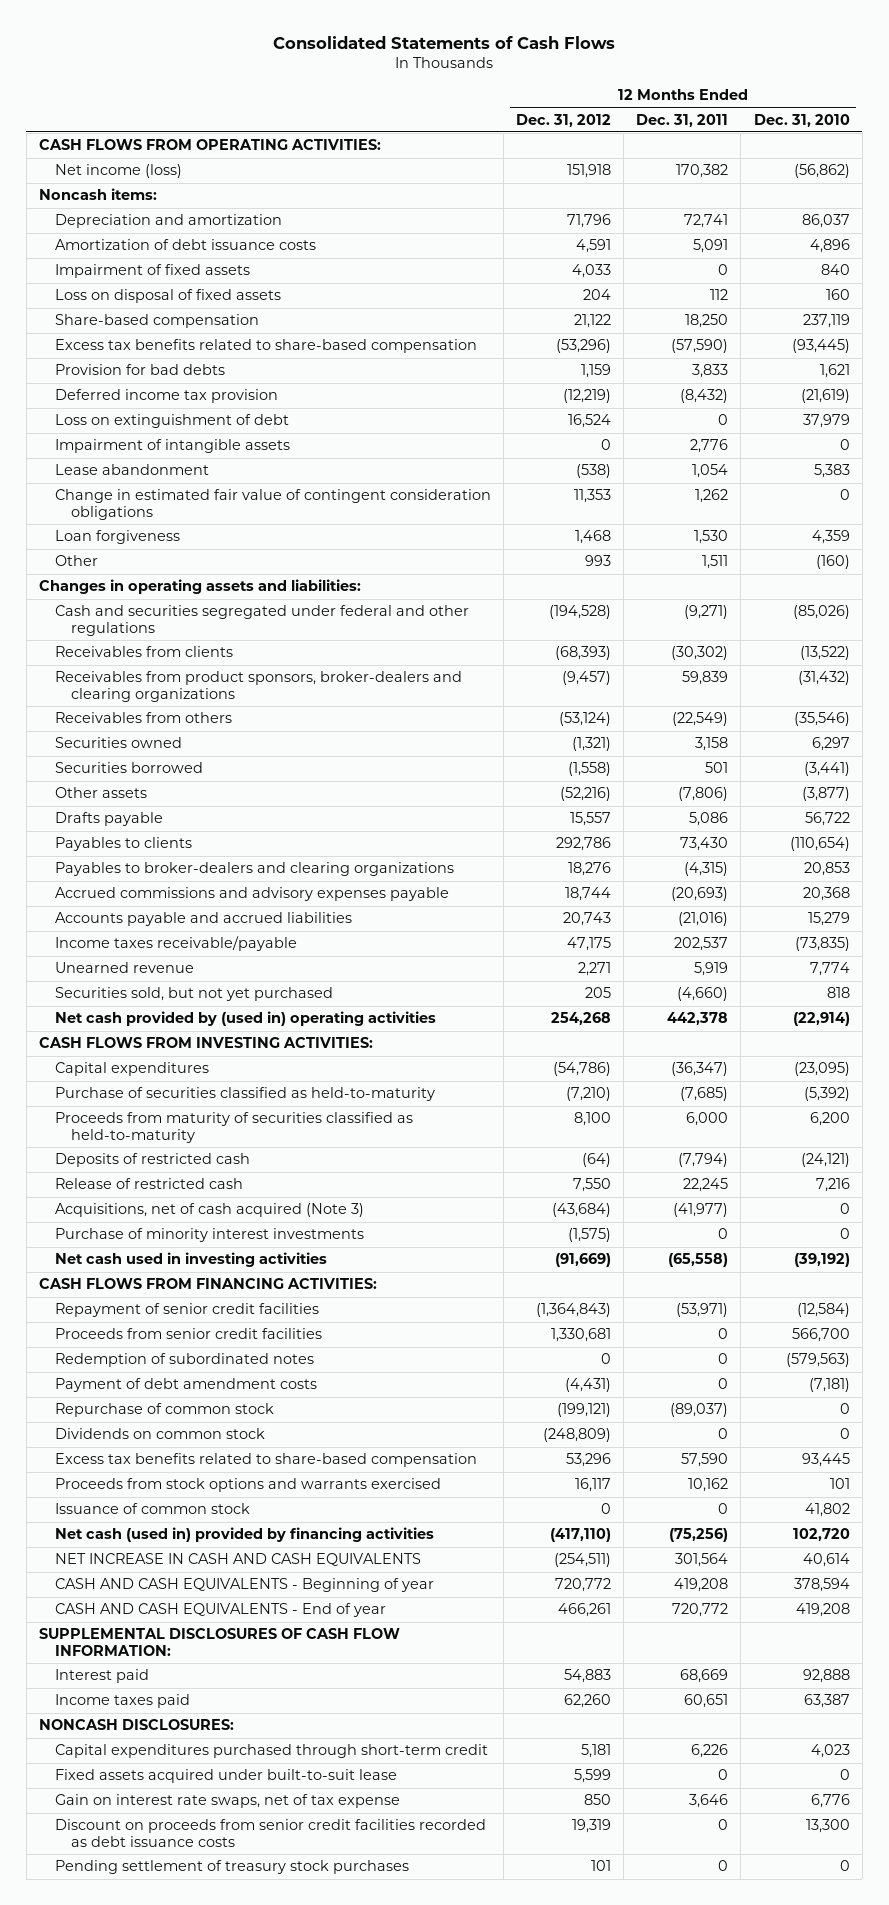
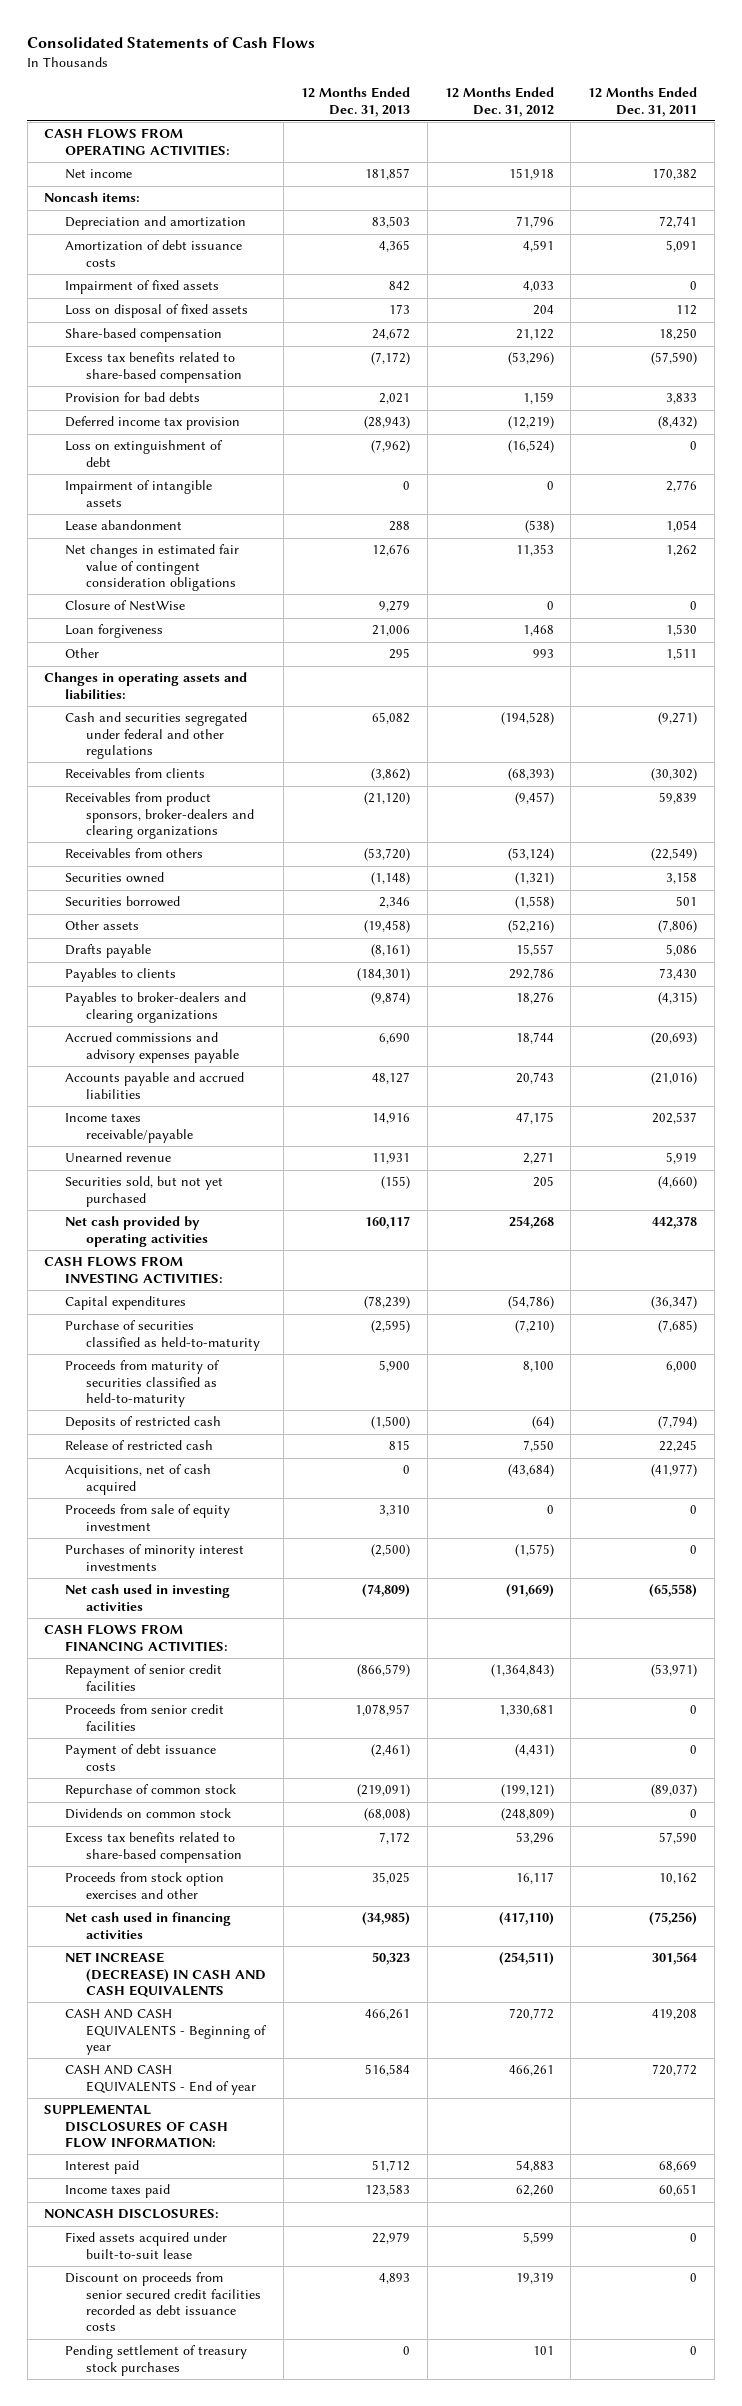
[753,113,850,127] Dec. 31, 2010 -> none
none -> [300,87,410,117] 12 Months Ended Dec. 31, 2013
[54,164,182,179] Net income (loss) -> [65,169,133,180] Net income
[568,414,612,429] 16,524 -> [507,440,554,454] (16,524)
[54,489,491,521] Change in estimated fair value of contingent consideration obligations -> [65,544,240,592] Net changes in estimated fair value of contingent consideration obligations
none -> [65,600,186,612] Closure of NestWise
[54,1011,436,1027] Net cash provided by (used in) operating activities -> [65,1216,209,1247] Net cash provided by operating activities
[54,1203,364,1218] Acquisitions, net of cash acquired (Note 3) -> [65,1464,212,1495] Acquisitions, net of cash acquired
none -> [65,1504,231,1531] Proceeds from sale of equity investment
[54,1228,364,1243] Purchase of minority interest investments -> [65,1544,245,1571] Purchases of minority interest investments
[54,1353,314,1368] Redemption of subordinated notes -> none
[54,1378,317,1393] Payment of debt amendment costs -> [65,1744,217,1771] Payment of debt issuance costs
[54,1503,250,1515] Issuance of common stock -> none
[54,1478,441,1493] Proceeds from stock options and warrants exercised -> [65,1872,225,1899] Proceeds from stock option exercises and other
[54,1527,434,1543] Net cash (used in) provided by financing activities -> [65,1912,232,1939] Net cash used in financing activities
[54,1553,421,1567] NET INCREASE IN CASH AND CASH EQUIVALENTS -> [65,1952,267,1998] NET INCREASE (DECREASE) IN CASH AND CASH EQUIVALENTS
[54,1744,488,1759] Capital expenditures purchased through short-term credit -> none
[54,1794,400,1809] Gain on interest rate swaps, net of tax expense -> none
[54,1819,486,1848] Discount on proceeds from senior credit facilities recorded as debt issuance costs -> [65,2272,262,2332] Discount on proceeds from senior secured credit facilities recorded as debt issuance costs

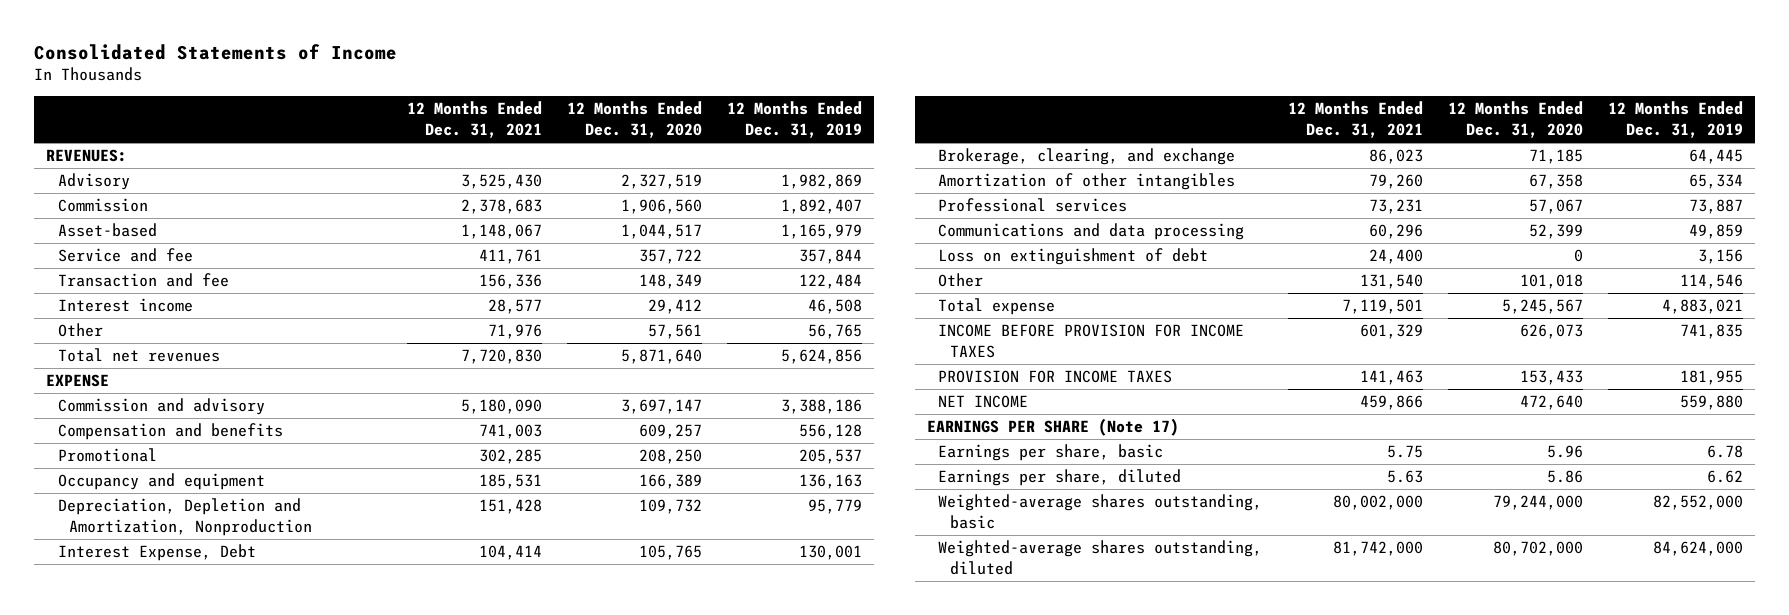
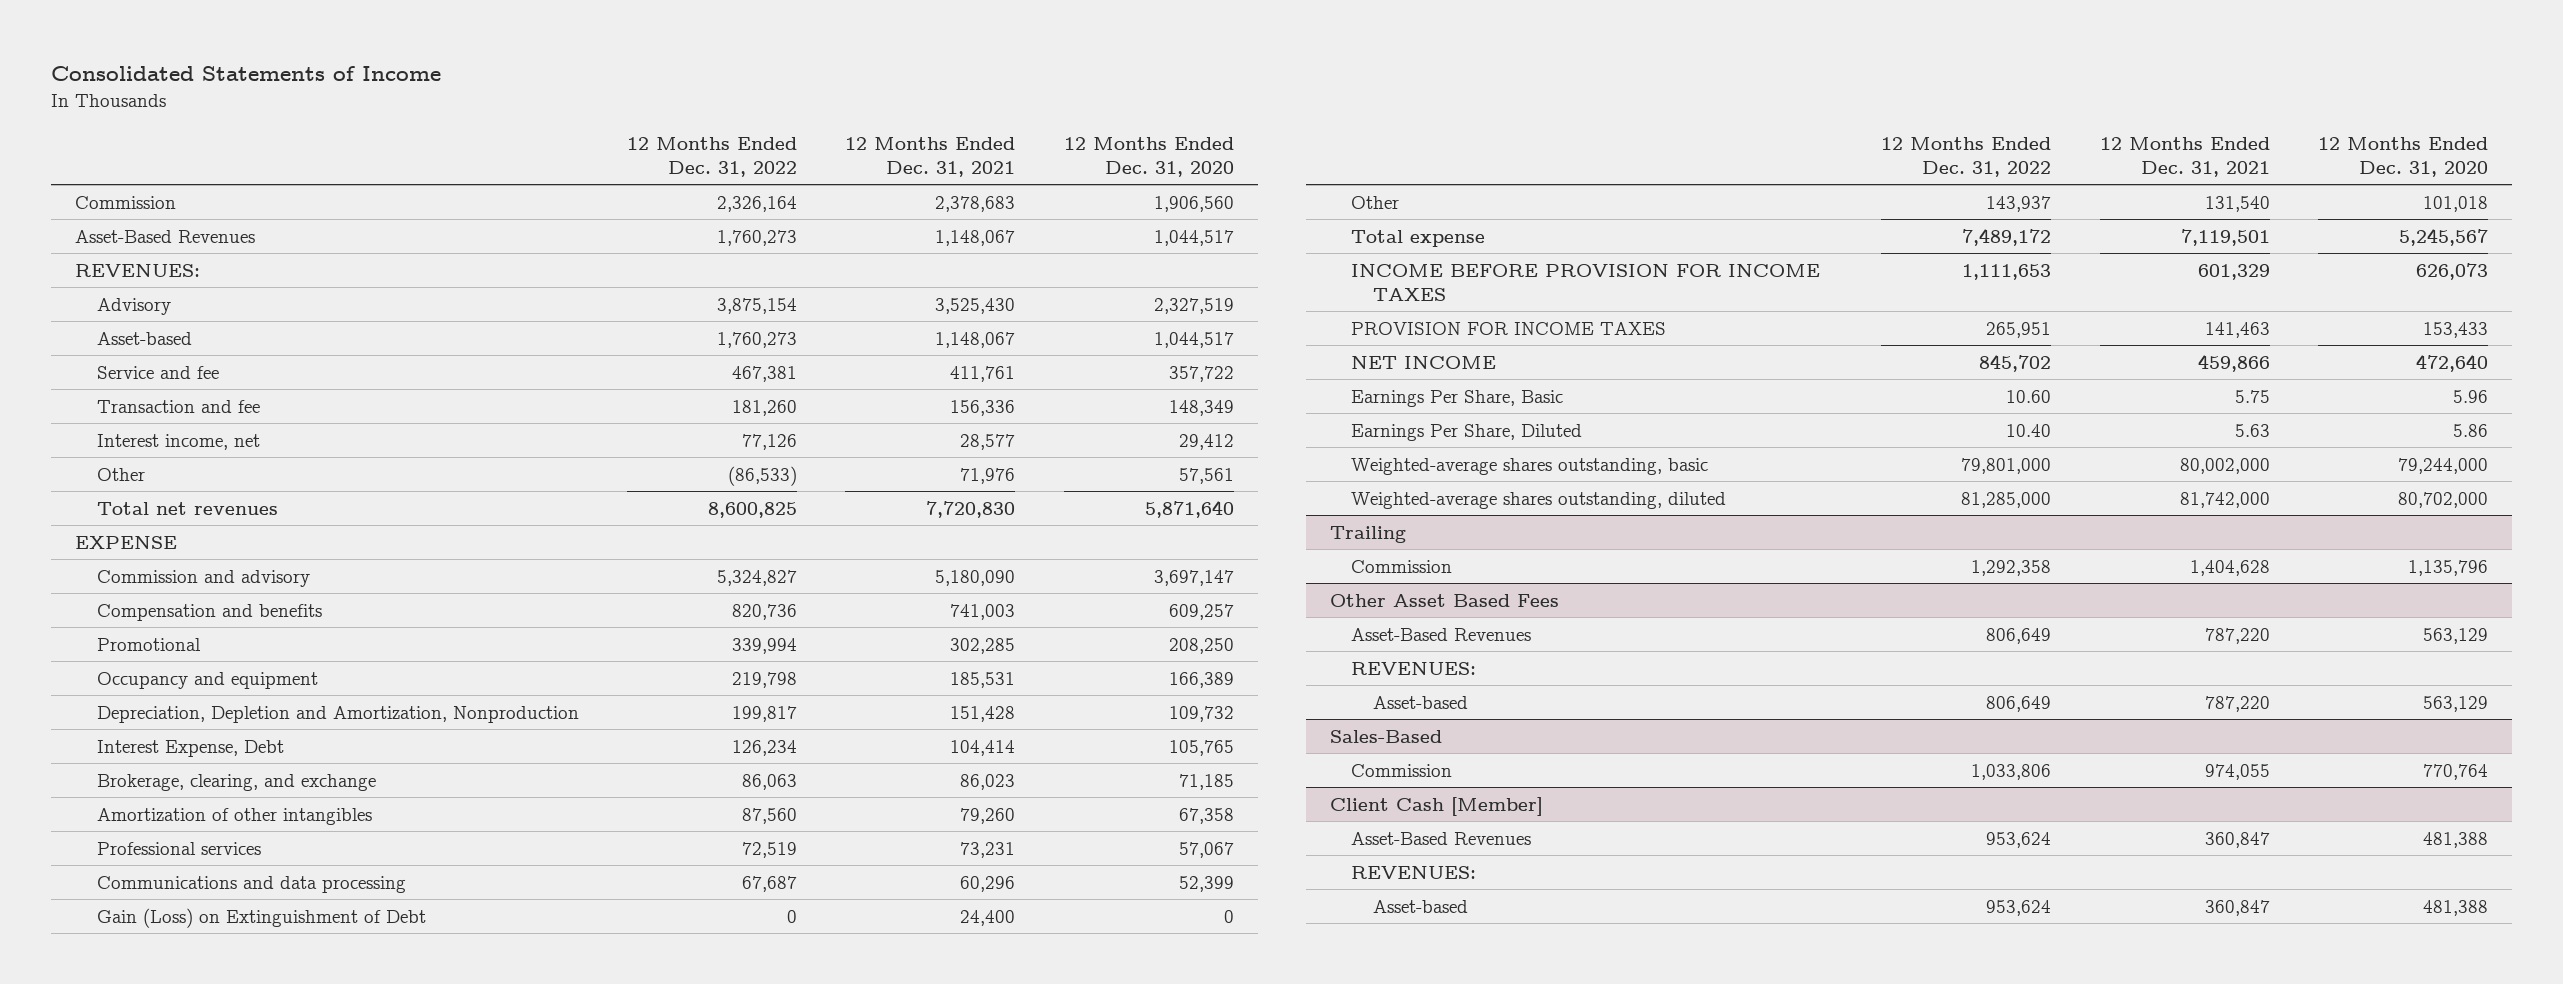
[726,101,862,139] 12 Months Ended Dec. 31, 2019 -> none
none -> [627,136,798,177] 12 Months Ended Dec. 31, 2022
[57,198,148,213] Commission -> [75,195,177,209] Commission
none -> [75,229,256,243] Asset-Based Revenues
[57,298,193,313] Interest income -> [97,433,261,450] Interest income, net
[938,248,1209,266] Loss on extinguishment of debt -> [97,907,427,928] Gain (Loss) on Extinguishment of Debt
[927,418,1180,437] EARNINGS PER SHARE (Note 17) -> none
[938,444,1164,462] Earnings per share, basic -> [1351,389,1564,407] Earnings Per Share, Basic
[938,469,1182,487] Earnings per share, diluted -> [1351,423,1583,441] Earnings Per Share, Diluted
none -> [1329,525,1406,543] Trailing
none -> [1351,559,1453,573] Commission
none -> [1329,593,1559,607] Other Asset Based Fees
none -> [1351,627,1532,641] Asset-Based Revenues
none -> [1351,661,1477,675] REVENUES:
none -> [1372,695,1468,709] Asset-based
none -> [1329,729,1442,743] Sales-Based
none -> [1351,763,1453,777] Commission
none -> [1329,796,1543,816] Client Cash [Member]
none -> [1351,831,1532,845] Asset-Based Revenues
none -> [1351,865,1477,879] REVENUES:
none -> [1372,899,1468,913] Asset-based

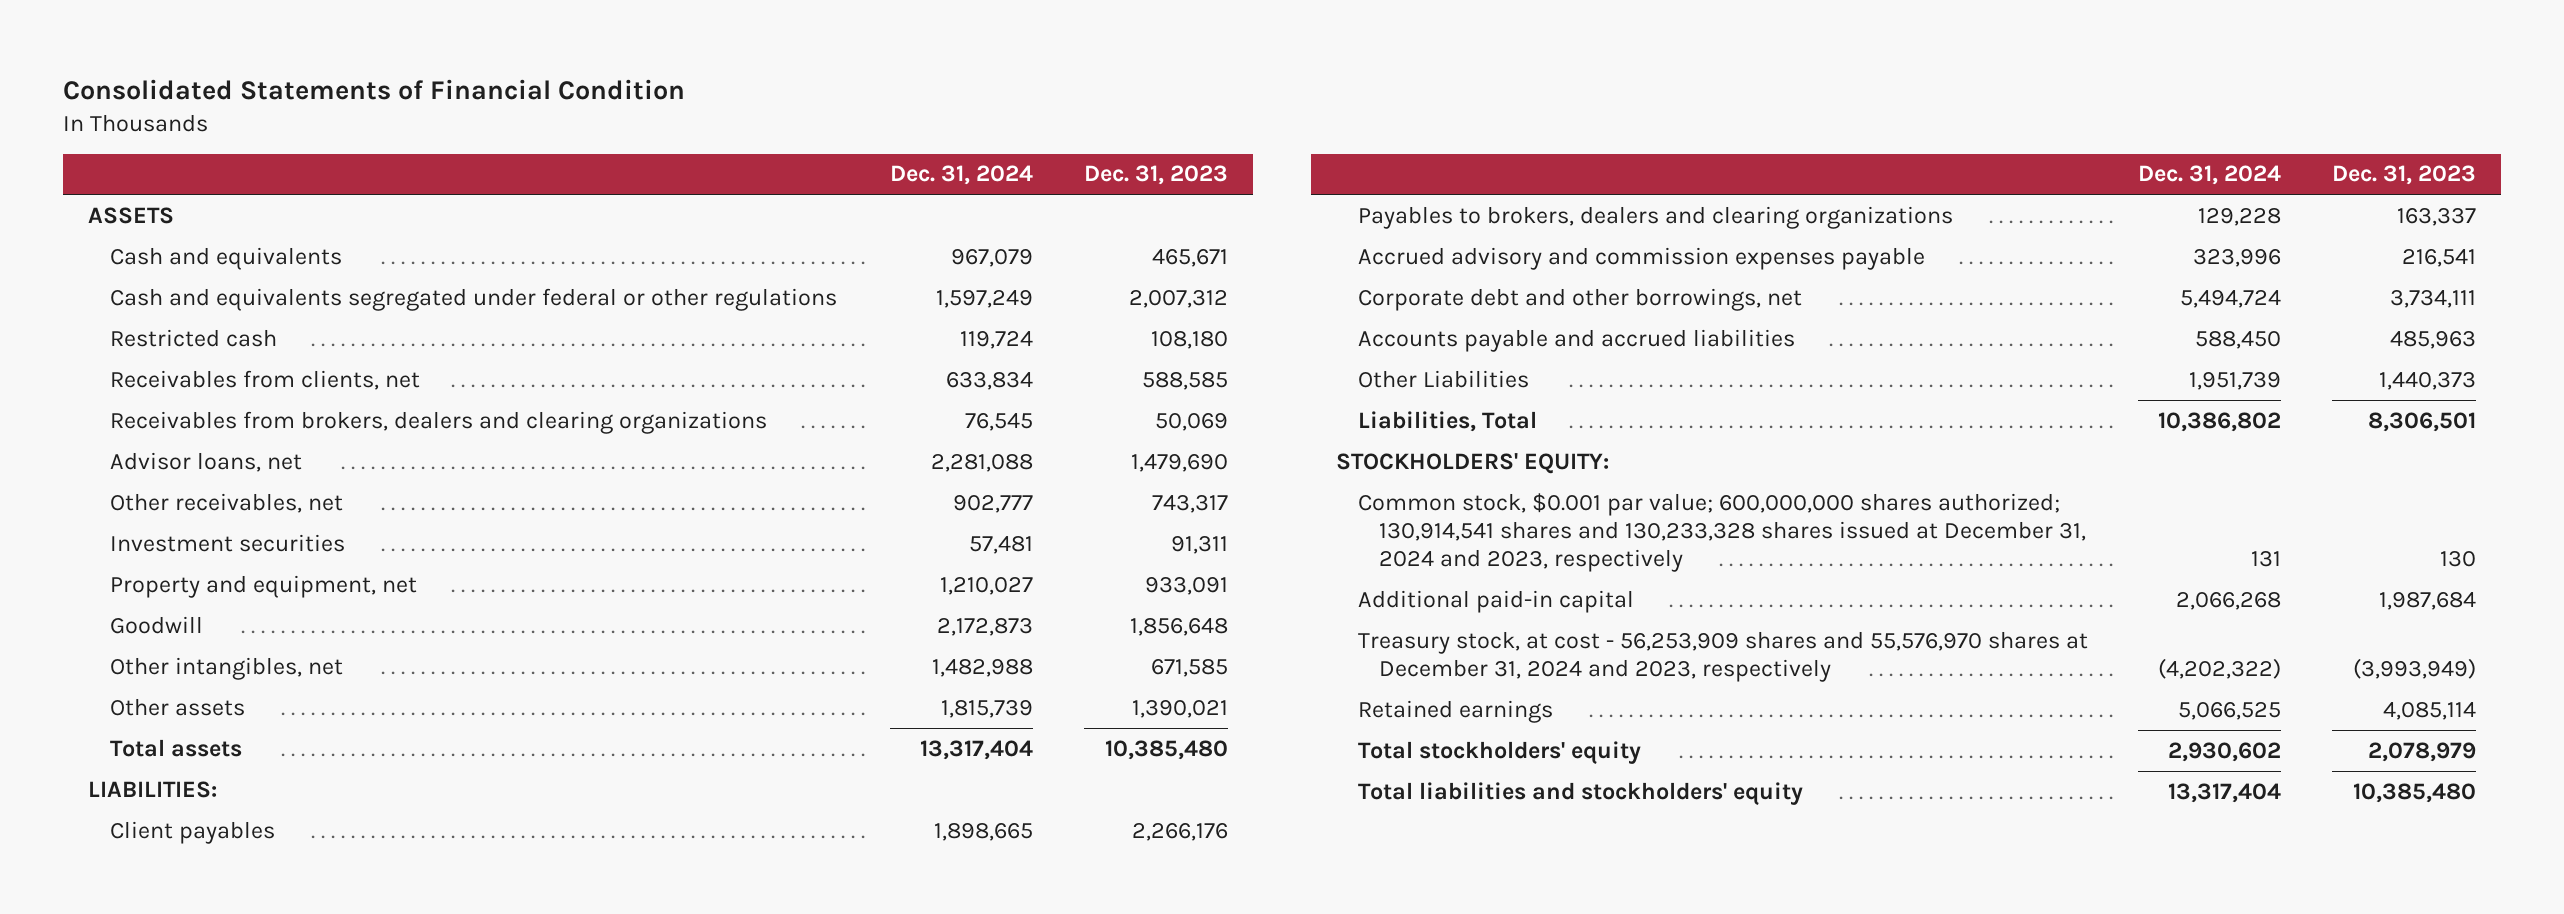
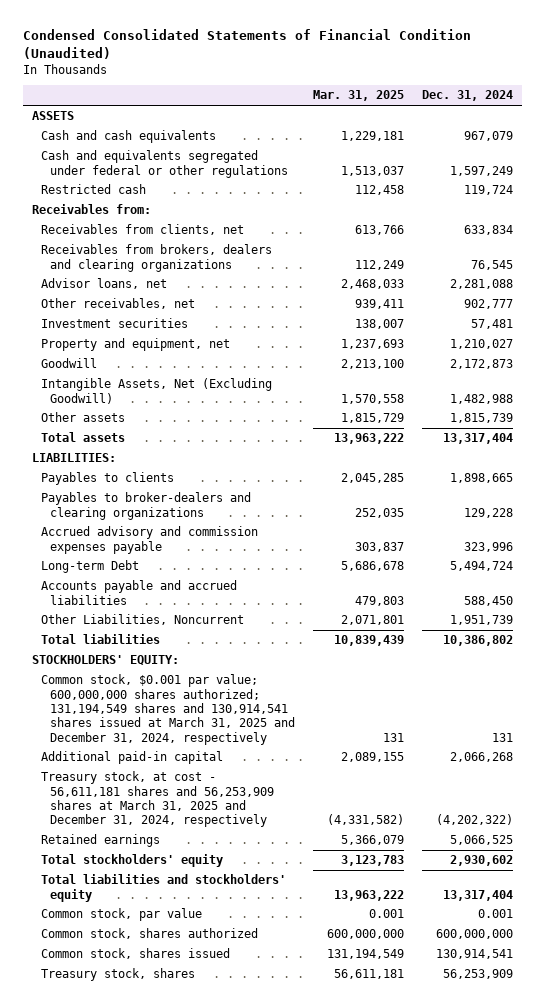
[62,79,685,101] Consolidated Statements of Financial Condition -> [22,29,471,60] Condensed Consolidated Statements of Financial Condition (Unaudited)
[1083,165,1228,186] Dec. 31, 2023 -> none
none -> [312,90,404,102] Mar. 31, 2025
[109,246,342,270] Cash and equivalents -> [40,130,216,144] Cash and cash equivalents
none -> [31,204,151,215] Receivables from:
[109,656,343,680] Other intangibles, net -> [40,378,272,404] Intangible Assets, Net (Excluding Goodwill)
[109,820,275,844] Client payables -> [40,472,174,486] Payables to clients
[1357,205,1953,229] Payables to brokers, dealers and clearing organizations -> [40,492,251,520] Payables to broker-dealers and clearing organizations
[1357,287,1802,311] Corporate debt and other borrowings, net -> [40,560,139,574] Long-term Debt
[1357,369,1529,388] Other Liabilities -> [40,614,244,626] Other Liabilities, Noncurrent
[1357,410,1537,432] Liabilities, Total -> [40,634,160,645] Total liabilities
[1357,492,2087,572] Common stock, $0.001 par value; 600,000,000 shares authorized; 130,914,541 shares and 130,233,328 shares issued at December 31, 2024 and 2023, respectively -> [40,674,295,745] Common stock, $0.001 par value; 600,000,000 shares authorized; 131,194,549 shares and 130,914,541 shares issued at March 31, 2025 and December 31, 2024, respectively
[1357,630,2088,682] Treasury stock, at cost - 56,253,909 shares and 55,576,970 shares at December 31, 2024 and 2023, respectively -> [40,771,274,828] Treasury stock, at cost - 56,611,181 shares and 56,253,909 shares at March 31, 2025 and December 31, 2024, respectively
none -> [40,908,202,922] Common stock, par value
none -> [40,928,258,940] Common stock, shares authorized
none -> [40,948,230,960] Common stock, shares issued
none -> [40,968,195,982] Treasury stock, shares

